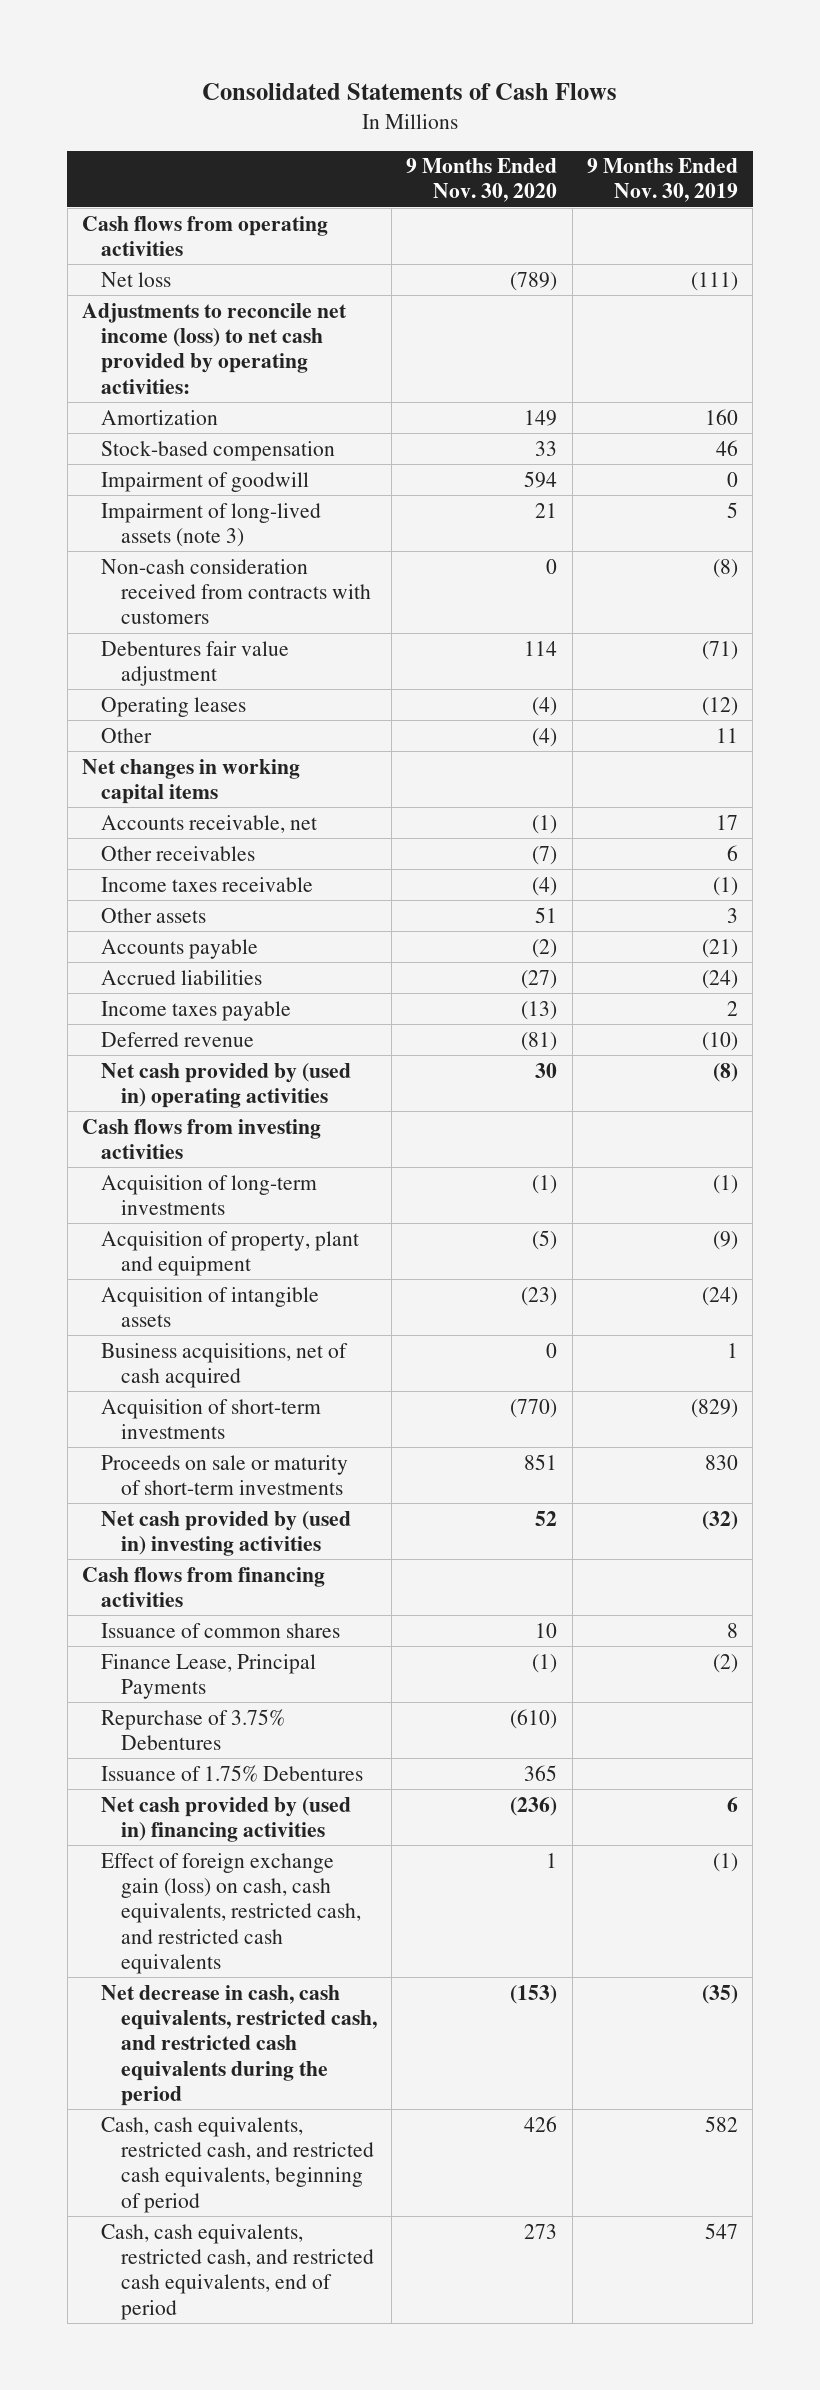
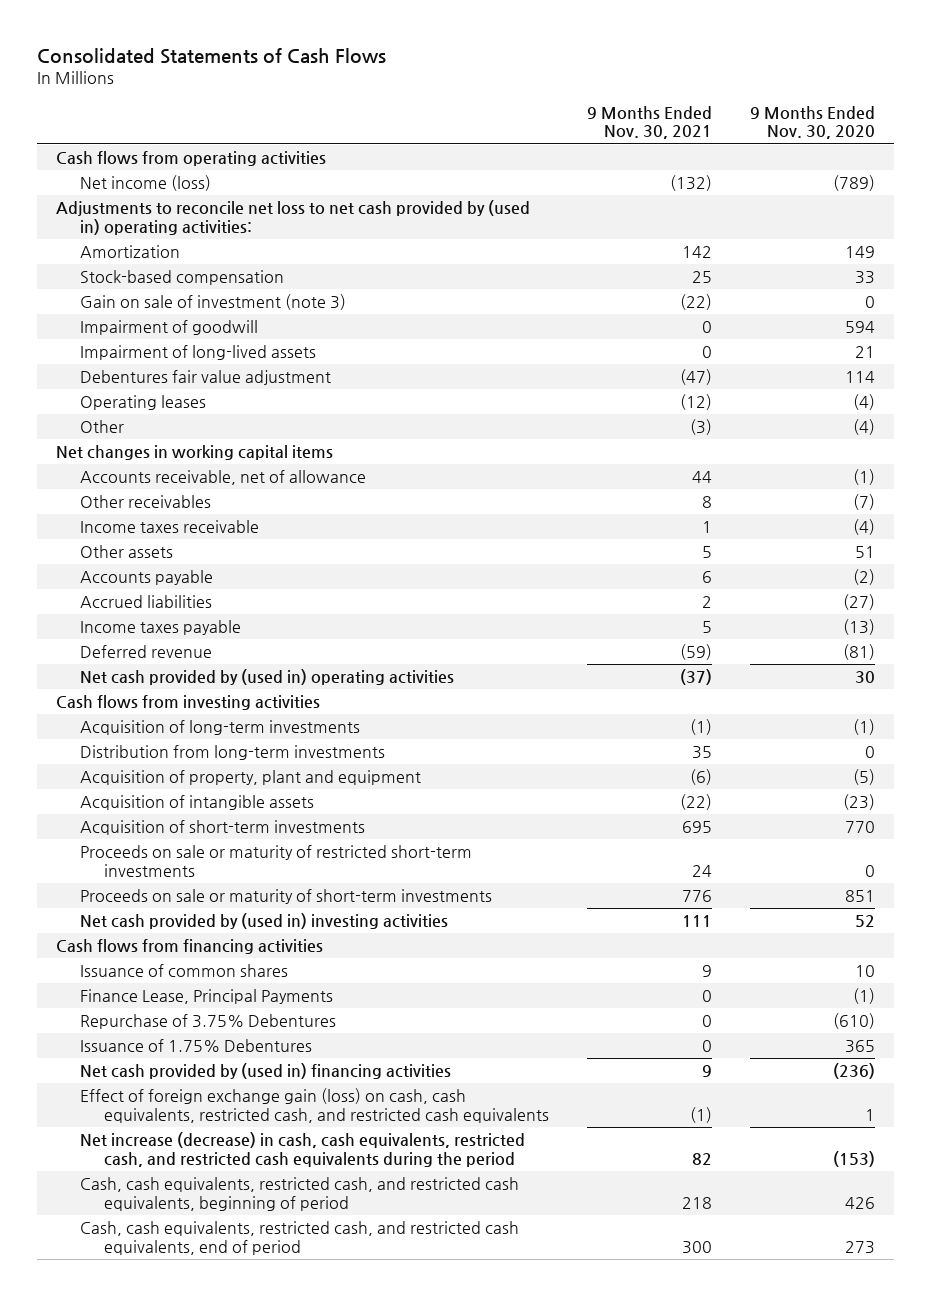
[586,158,738,203] 9 Months Ended Nov. 30, 2019 -> none
none -> [587,105,713,140] 9 Months Ended Nov. 30, 2021
[101,271,172,287] Net loss -> [80,175,212,192] Net income (loss)
[81,302,347,394] Adjustments to reconcile net income (loss) to net cash provided by operating activities: -> [55,200,530,236] Adjustments to reconcile net loss to net cash provided by (used in) operating activities:
none -> [80,294,347,311] Gain on sale of investment (note 3)
[101,558,371,625] Non-cash consideration received from contracts with customers -> none
[101,502,322,547] Impairment of long-lived assets (note 3) -> [80,345,317,361] Impairment of long-lived assets
[101,814,318,833] Accounts receivable, net -> [80,470,367,486] Accounts receivable, net of allowance
none -> [80,745,386,761] Distribution from long-term investments
[101,1342,349,1388] Business acquisitions, net of cash acquired -> none
[510,1398,558,1418] (770) -> [844,821,875,834] 770
none -> [80,845,473,878] Proceeds on sale or maturity of restricted short-term investments
[101,1984,377,2106] Net decrease in cash, cash equivalents, restricted cash, and restricted cash equivalents during the period -> [80,1132,526,1168] Net increase (decrease) in cash, cash equivalents, restricted cash, and restricted cash equivalents during the period

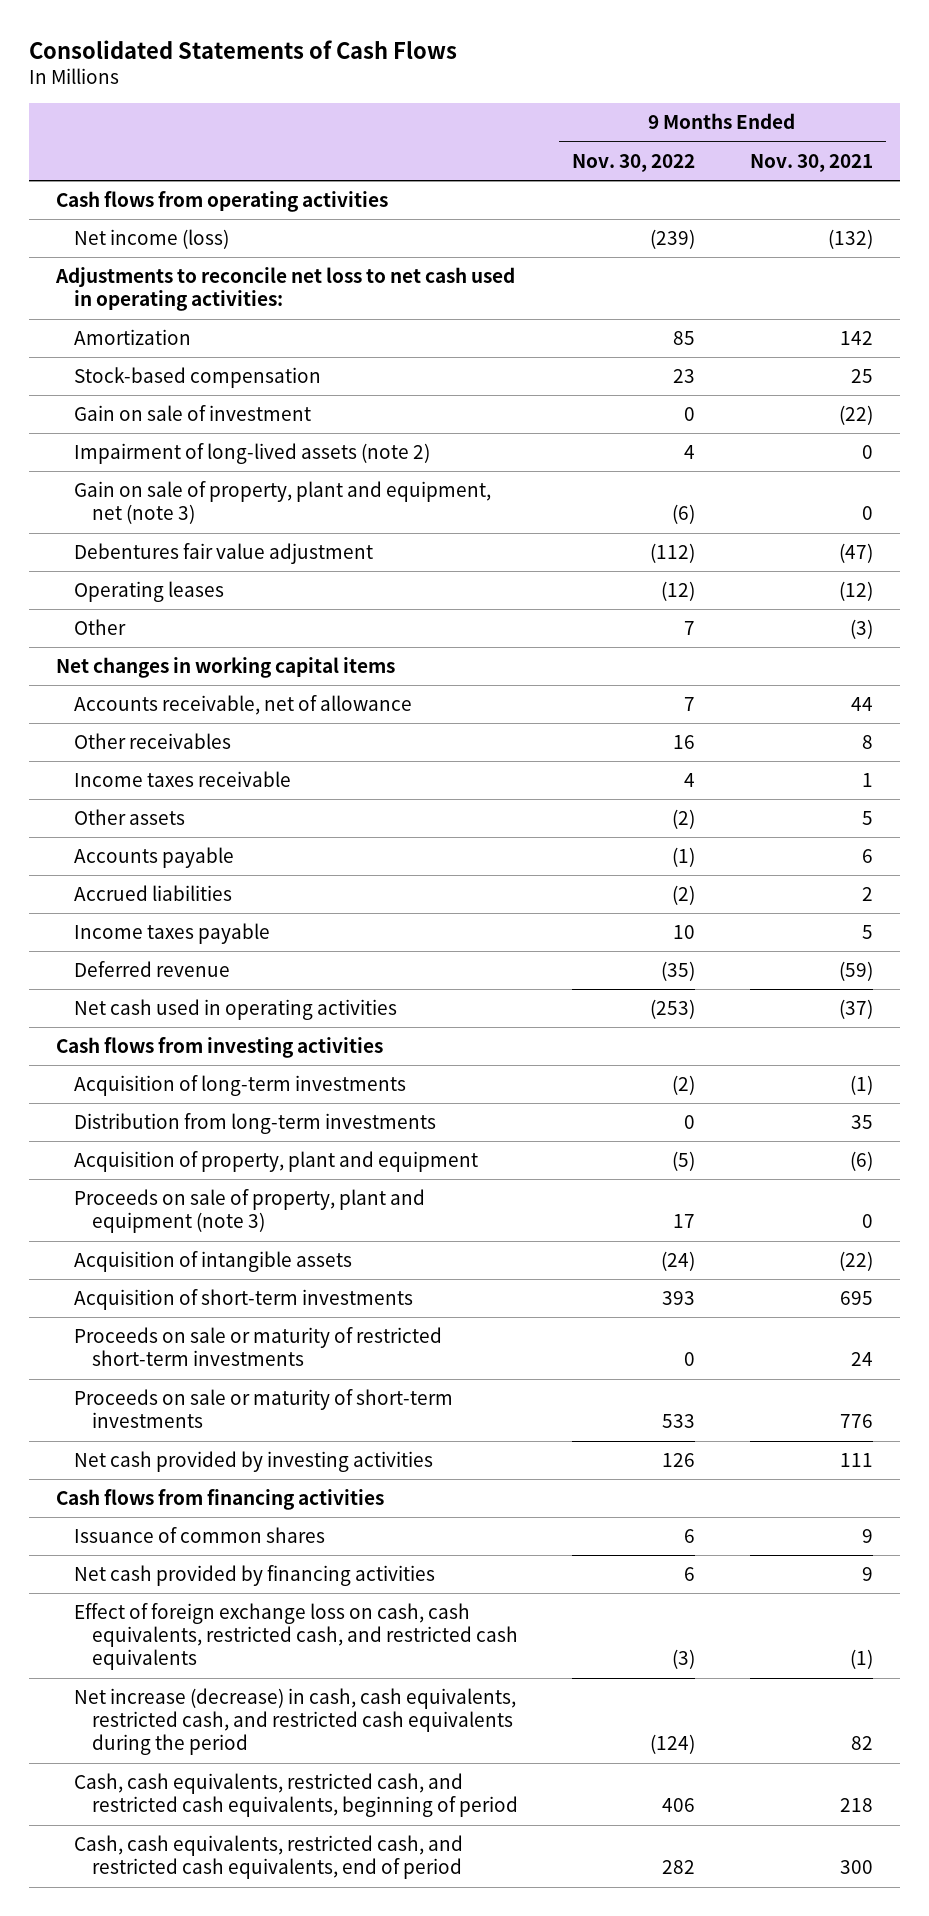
[749,105,875,140] 9 Months Ended Nov. 30, 2020 -> none
none -> [572,153,696,172] Nov. 30, 2022
[55,200,530,236] Adjustments to reconcile net loss to net cash provided by (used in) operating activities: -> [55,267,516,312] Adjustments to reconcile net loss to net cash used in operating activities:
[80,320,259,336] Impairment of goodwill -> none
[80,294,347,311] Gain on sale of investment (note 3) -> [73,405,311,422] Gain on sale of investment
[80,345,317,361] Impairment of long-lived assets -> [73,443,430,465] Impairment of long-lived assets (note 2)
none -> [73,481,491,525] Gain on sale of property, plant and equipment, net (note 3)
[80,669,455,686] Net cash provided by (used in) operating activities -> [73,999,397,1021] Net cash used in operating activities
none -> [73,1189,425,1234] Proceeds on sale of property, plant and equipment (note 3)
[80,913,449,930] Net cash provided by (used in) investing activities -> [73,1451,433,1473] Net cash provided by investing activities
[80,989,334,1005] Finance Lease, Principal Payments -> none
[80,1014,337,1030] Repurchase of 3.75% Debentures -> none
[80,1039,313,1053] Issuance of 1.75% Debentures -> none
[80,1063,452,1080] Net cash provided by (used in) financing activities -> [73,1565,435,1587] Net cash provided by financing activities
[80,1088,550,1124] Effect of foreign exchange gain (loss) on cash, cash equivalents, restricted cash, and restricted cash equivalents -> [73,1603,518,1671] Effect of foreign exchange loss on cash, cash equivalents, restricted cash, and restricted cash equivalents

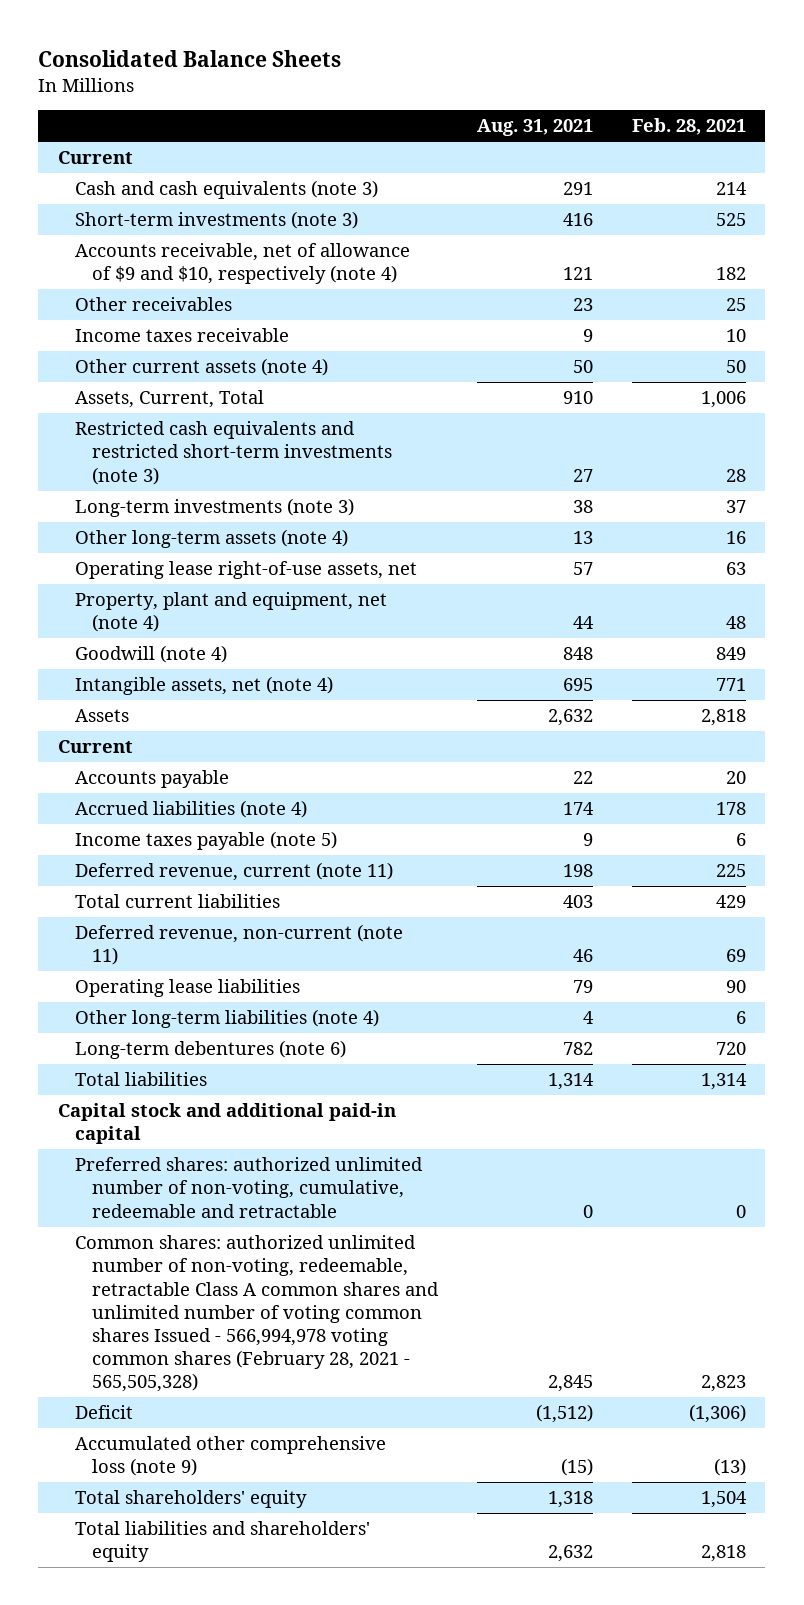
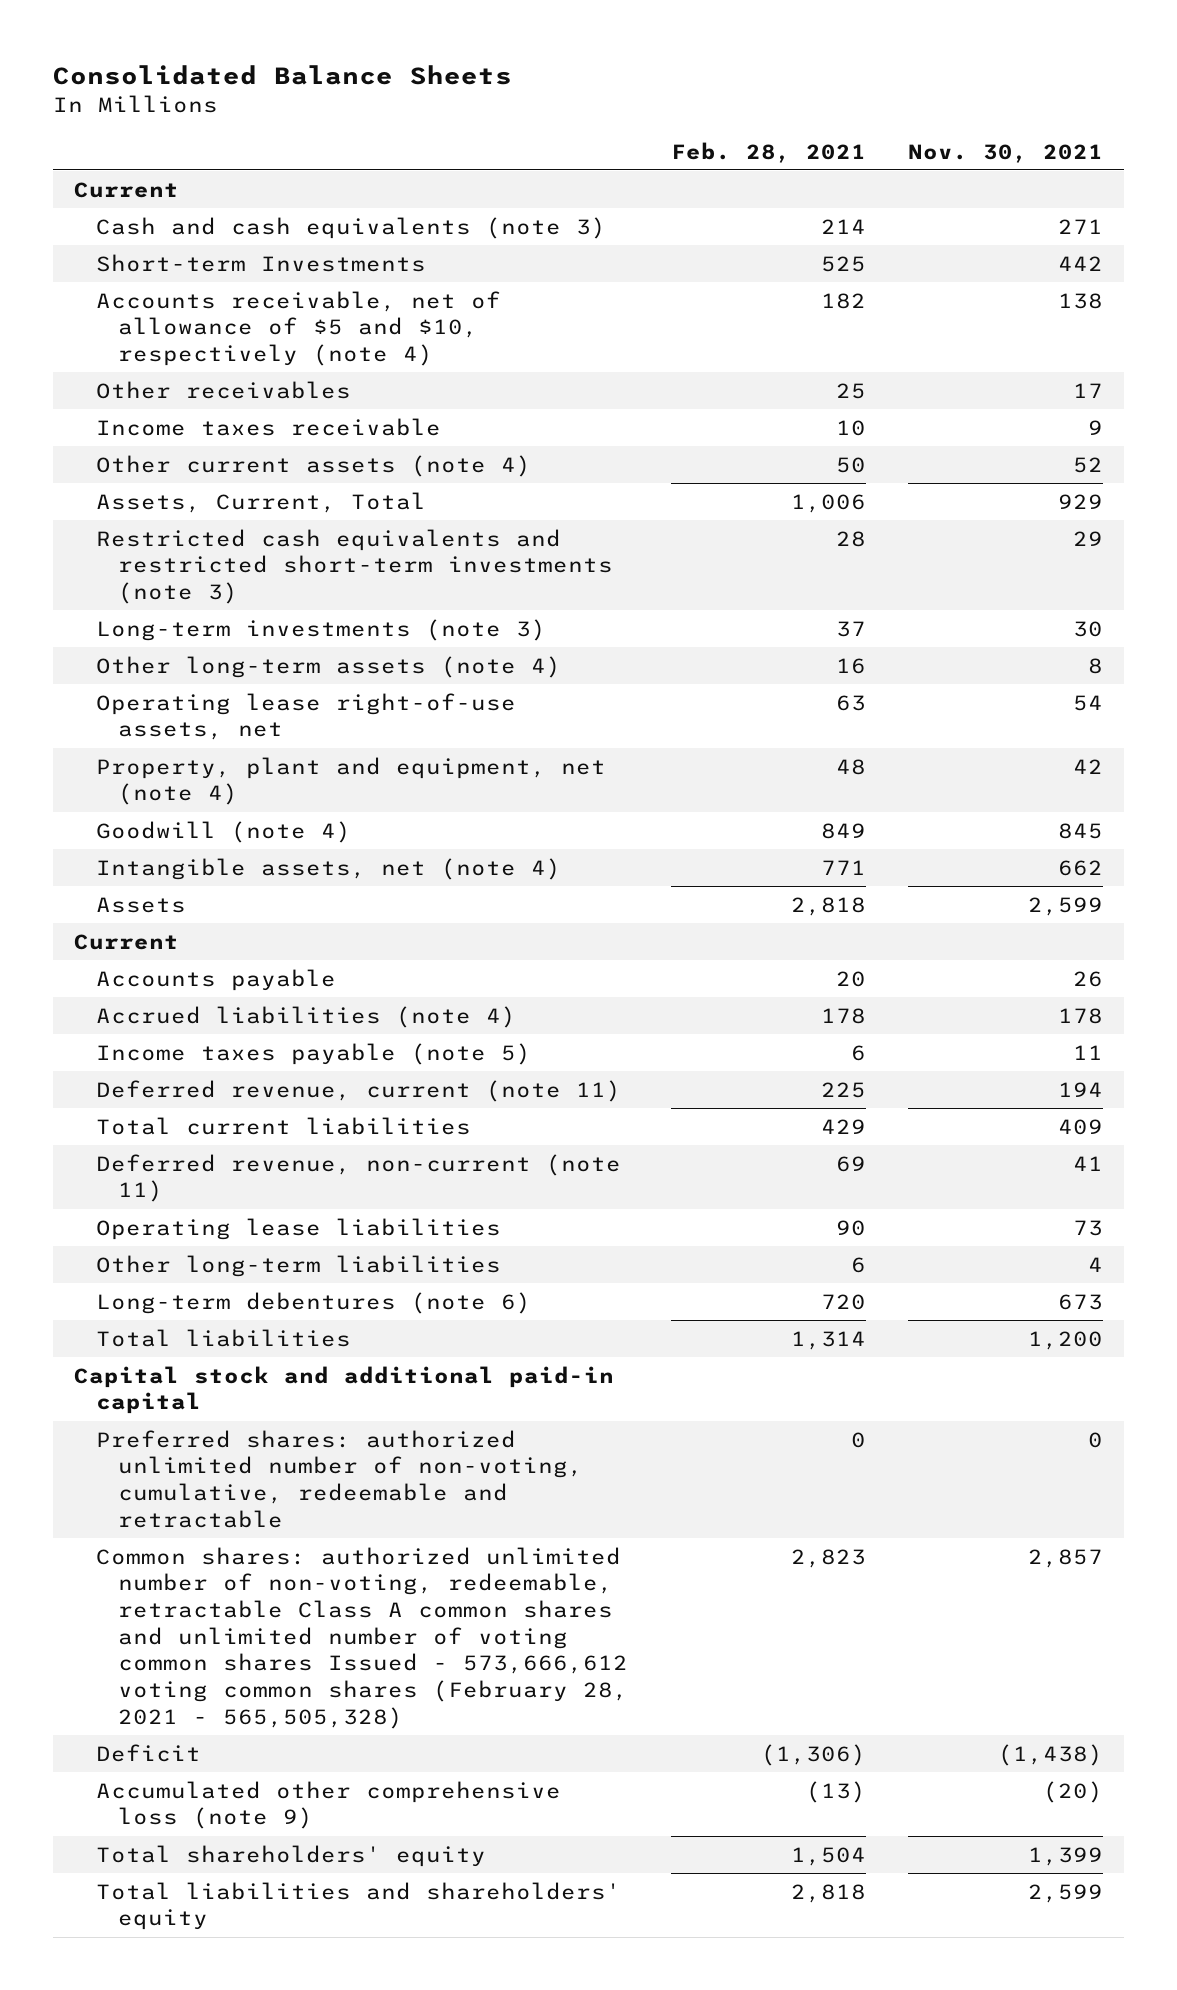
[477,119,594,137] Aug. 31, 2021 -> none
none -> [908,143,1104,163] Nov. 30, 2021
[75,211,359,230] Short-term investments (note 3) -> [96,253,427,272] Short-term Investments
[75,243,411,285] Accounts receivable, net of allowance of $9 and $10, respectively (note 4) -> [96,290,502,367] Accounts receivable, net of allowance of $5 and $10, respectively (note 4)
[75,1009,380,1029] Other long-term liabilities (note 4) -> [96,1254,502,1277] Other long-term liabilities
[75,1235,440,1393] Common shares: authorized unlimited number of non-voting, redeemable, retractable Class A common shares and unlimited number of voting common shares Issued - 566,994,978 voting common shares (February 28, 2021 - 565,505,328) -> [96,1546,629,1729] Common shares: authorized unlimited number of non-voting, redeemable, retractable Class A common shares and unlimited number of voting common shares Issued - 573,666,612 voting common shares (February 28, 2021 - 565,505,328)

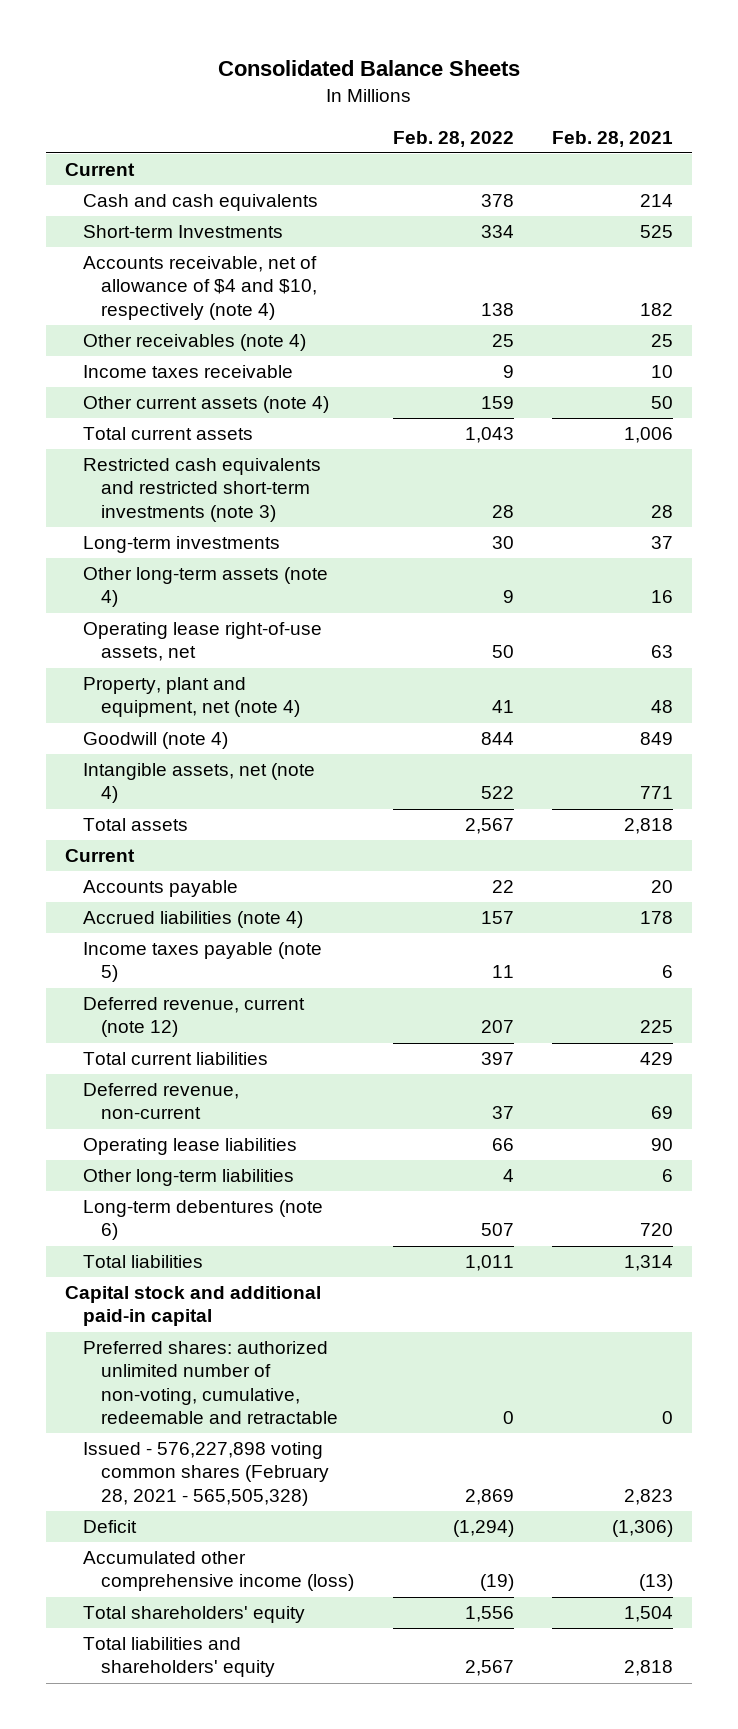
[908,143,1104,163] Nov. 30, 2021 -> none
none -> [392,130,514,147] Feb. 28, 2022
[96,216,607,239] Cash and cash equivalents (note 3) -> [83,194,319,212] Cash and cash equivalents
[96,290,502,367] Accounts receivable, net of allowance of $5 and $10, respectively (note 4) -> [83,256,318,320] Accounts receivable, net of allowance of $4 and $10, respectively (note 4)
[96,380,352,399] Other receivables -> [83,334,307,352] Other receivables (note 4)
[96,491,427,513] Assets, Current, Total -> [83,427,254,441] Total current assets
[96,618,547,641] Long-term investments (note 3) -> [83,536,281,554] Long-term investments
[96,896,187,913] Assets -> [83,818,189,832] Total assets
[96,1079,622,1102] Deferred revenue, current (note 11) -> [83,997,306,1038] Deferred revenue, current (note 12)
[96,1153,622,1203] Deferred revenue, non-current (note 11) -> [83,1083,240,1120] Deferred revenue, non-current
[96,1546,629,1729] Common shares: authorized unlimited number of non-voting, redeemable, retractable Class A common shares and unlimited number of voting common shares Issued - 573,666,612 voting common shares (February 28, 2021 - 565,505,328) -> [83,1442,330,1506] Issued - 576,227,898 voting common shares (February 28, 2021 - 565,505,328)
[96,1780,562,1830] Accumulated other comprehensive loss (note 9) -> [83,1551,355,1592] Accumulated other comprehensive income (loss)

